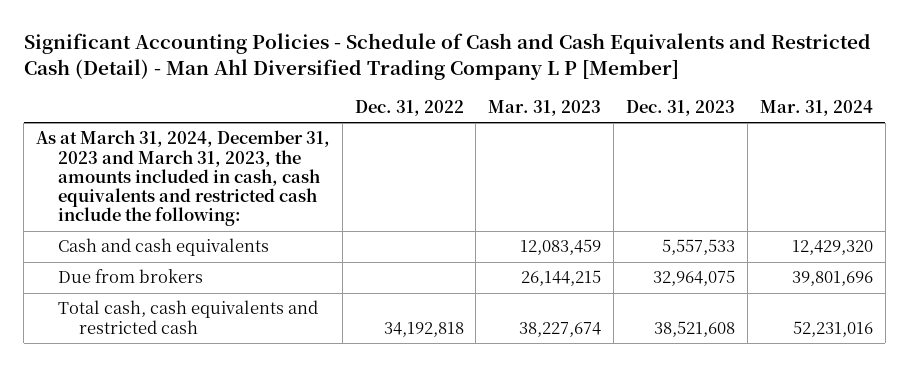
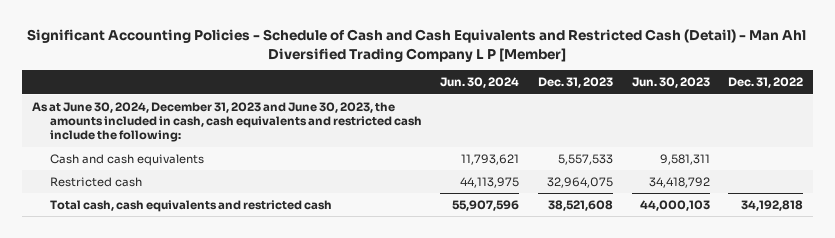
[488,99,602,116] Mar. 31, 2023 -> none
[759,99,873,116] Mar. 31, 2024 -> none
none -> [440,77,520,89] Jun. 30, 2024
none -> [631,77,710,89] Jun. 30, 2023
[35,130,330,227] As at March 31, 2024, December 31, 2023 and March 31, 2023, the amounts included in cash, cash equivalents and restricted cash include the following: -> [31,101,422,143] As at June 30, 2024, December 31, 2023 and June 30, 2023, the amounts included in cash, cash equivalents and restricted cash include the following:
[57,269,203,284] Due from brokers -> [49,176,142,187] Restricted cash

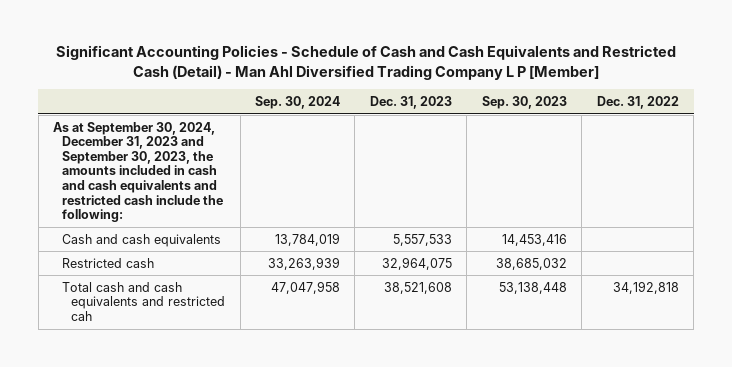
[440,77,520,89] Jun. 30, 2024 -> none
[631,77,710,89] Jun. 30, 2023 -> none
none -> [255,95,341,109] Sep. 30, 2024
none -> [481,95,567,109] Sep. 30, 2023
[31,101,422,143] As at June 30, 2024, December 31, 2023 and June 30, 2023, the amounts included in cash, cash equivalents and restricted cash include the following: -> [52,121,224,223] As at September 30, 2024, December 31, 2023 and September 30, 2023, the amounts included in cash and cash equivalents and restricted cash include the following:
[49,199,332,212] Total cash, cash equivalents and restricted cash -> [62,281,226,321] Total cash and cash equivalents and restricted cah

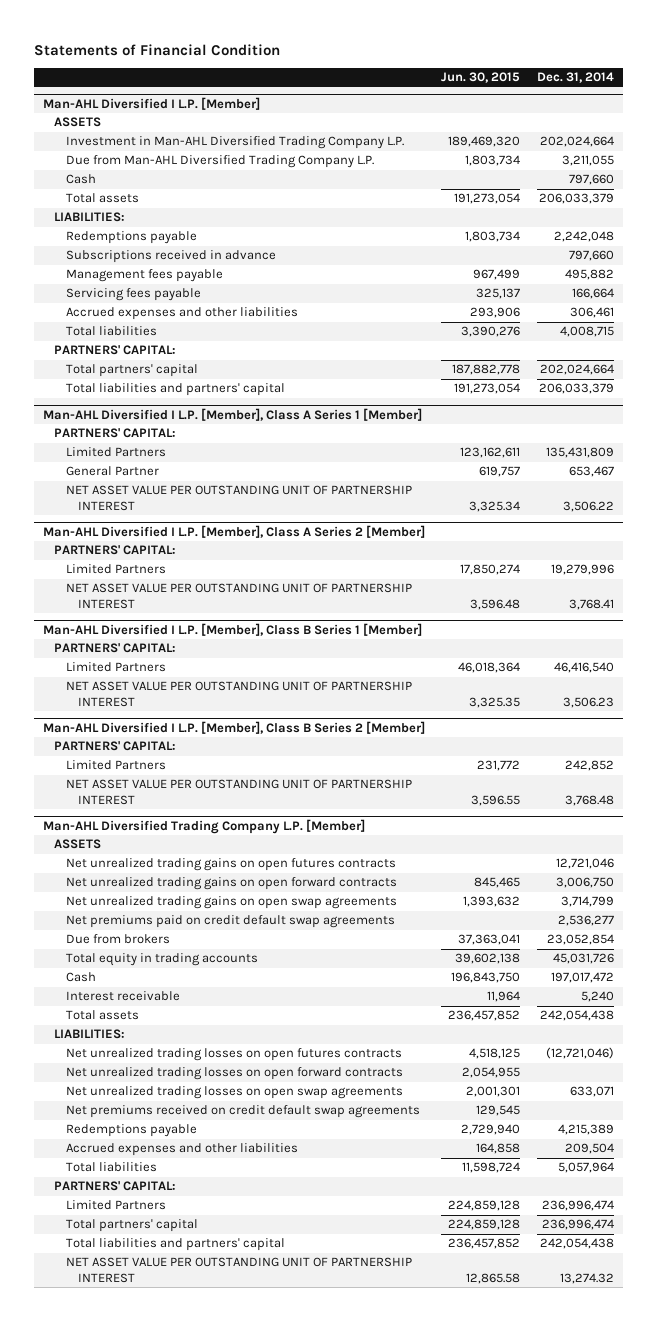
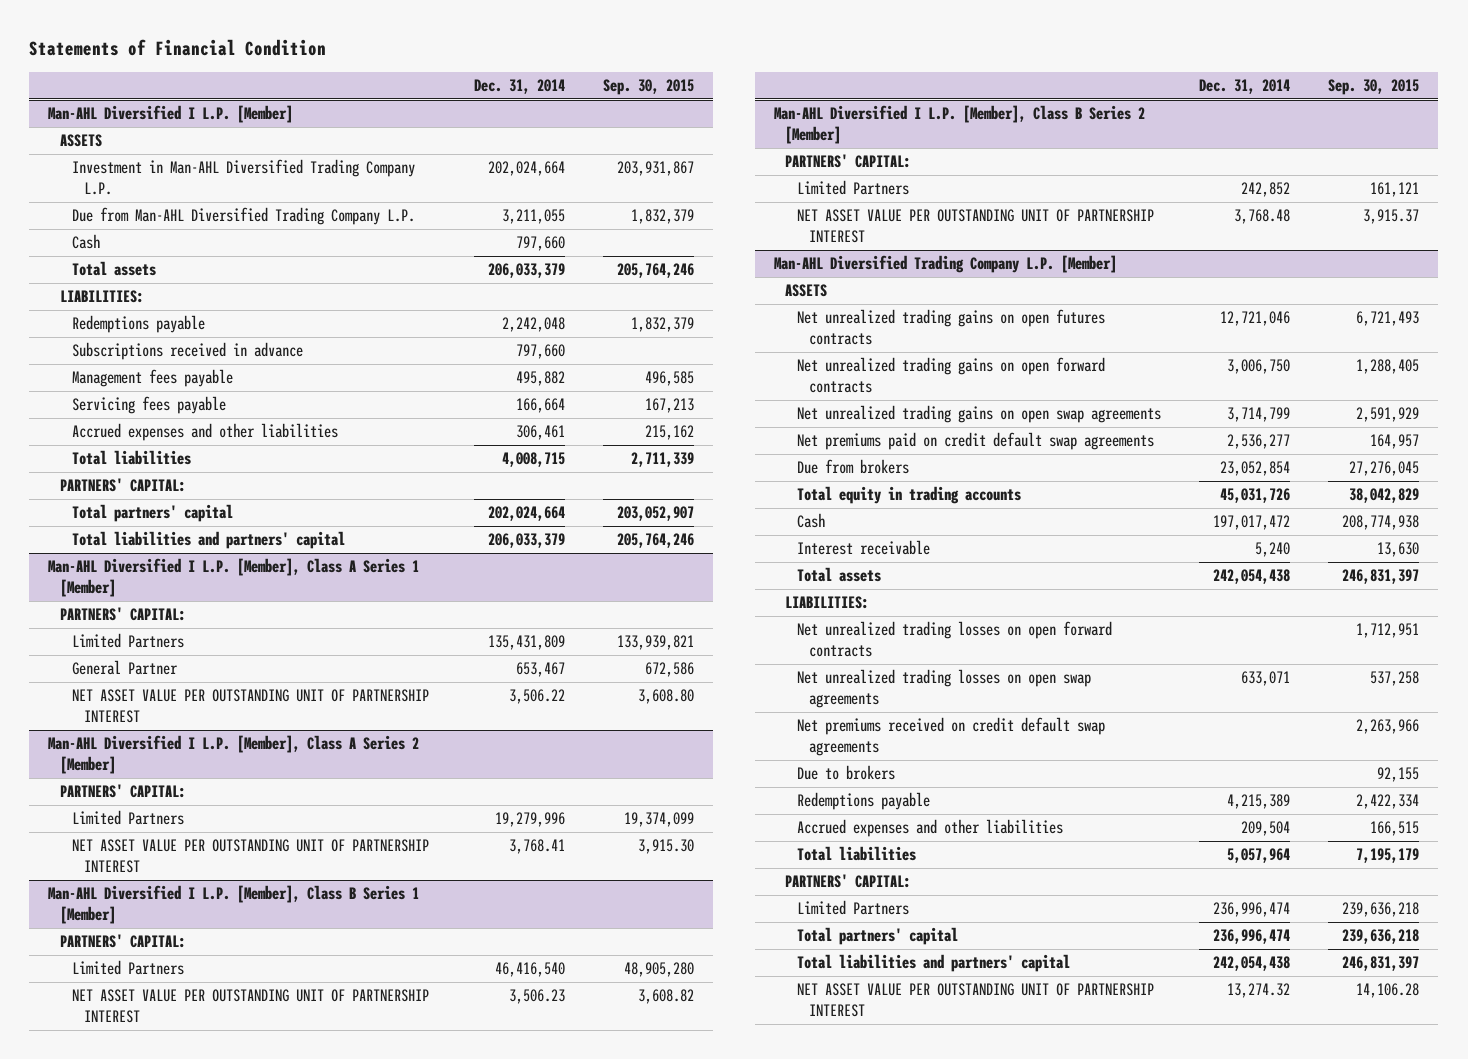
[441,72,521,84] Jun. 30, 2015 -> none
none -> [603,78,695,95] Sep. 30, 2015
[66,1048,403,1062] Net unrealized trading losses on open futures contracts -> none
none -> [797,765,896,781] Due to brokers

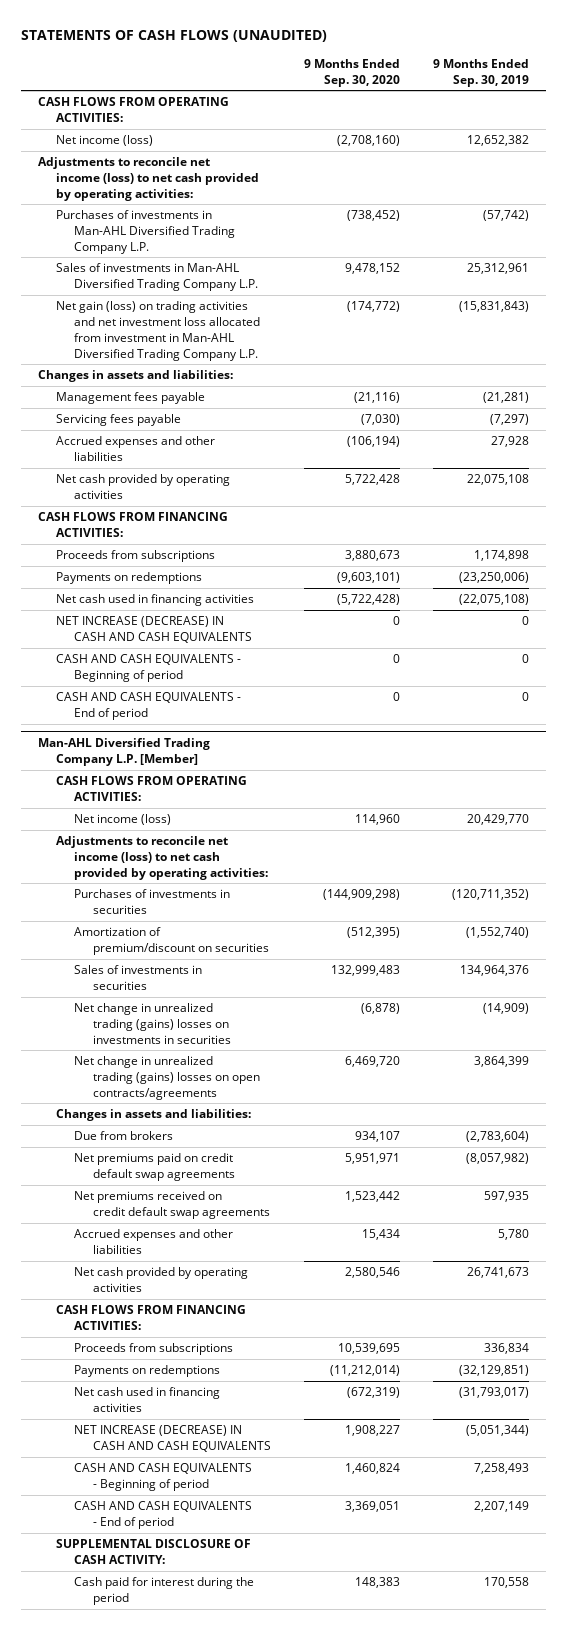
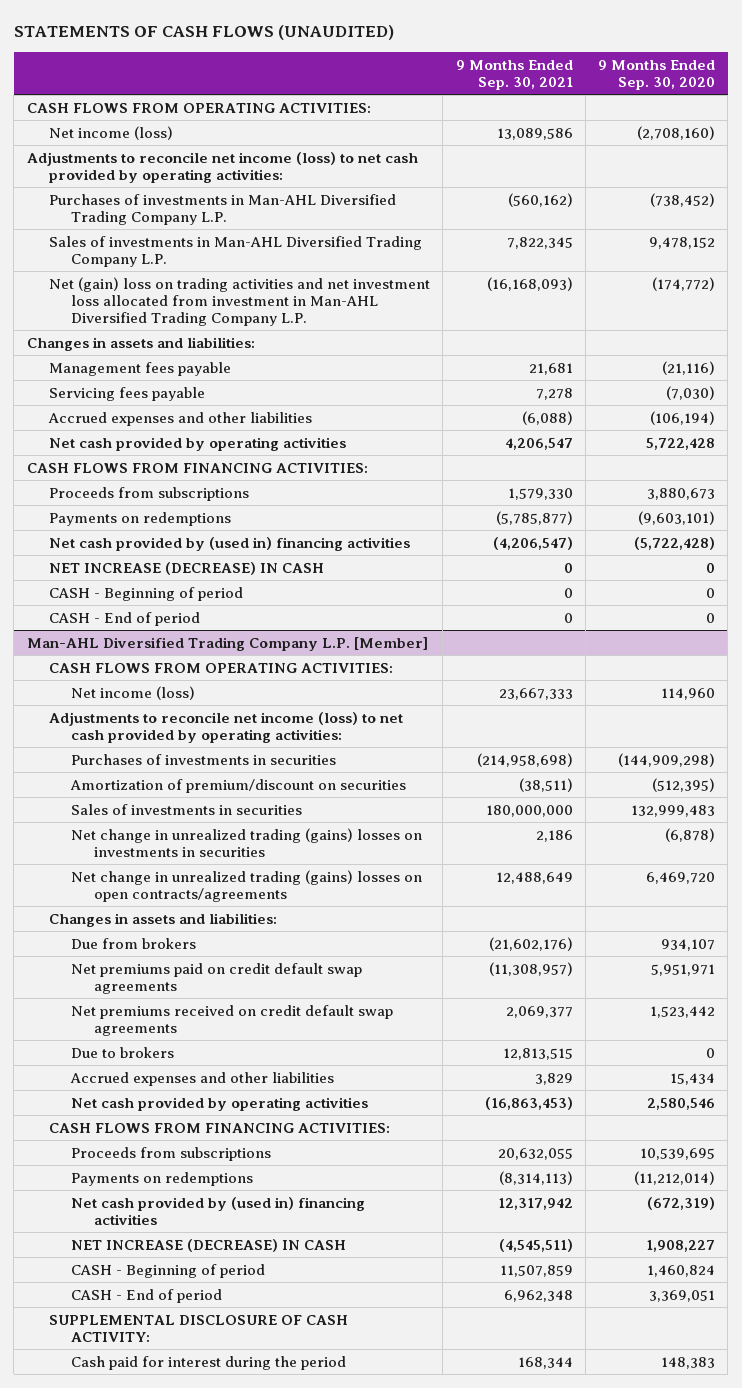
[433,58,530,87] 9 Months Ended Sep. 30, 2019 -> none
none -> [455,59,573,90] 9 Months Ended Sep. 30, 2021
[56,301,261,361] Net gain (loss) on trading activities and net investment loss allocated from investment in Man-AHL Diversified Trading Company L.P. -> [48,276,430,327] Net (gain) loss on trading activities and net investment loss allocated from investment in Man-AHL Diversified Trading Company L.P.
[56,594,255,607] Net cash used in financing activities -> [48,536,410,551] Net cash provided by (used in) financing activities
[56,616,253,644] NET INCREASE (DECREASE) IN CASH AND CASH EQUIVALENTS -> [48,561,324,575] NET INCREASE (DECREASE) IN CASH
[56,654,242,683] CASH AND CASH EQUIVALENTS - Beginning of period -> [48,586,243,601] CASH - Beginning of period
[56,692,242,721] CASH AND CASH EQUIVALENTS - End of period -> [48,611,200,626] CASH - End of period
none -> [71,1046,175,1058] Due to brokers
[74,1387,221,1413] Net cash used in financing activities -> [71,1196,366,1225] Net cash provided by (used in) financing activities
[74,1425,271,1453] NET INCREASE (DECREASE) IN CASH AND CASH EQUIVALENTS -> [71,1238,347,1252] NET INCREASE (DECREASE) IN CASH
[74,1463,253,1492] CASH AND CASH EQUIVALENTS - Beginning of period -> [71,1263,266,1278] CASH - Beginning of period
[74,1501,253,1530] CASH AND CASH EQUIVALENTS - End of period -> [71,1288,223,1303] CASH - End of period

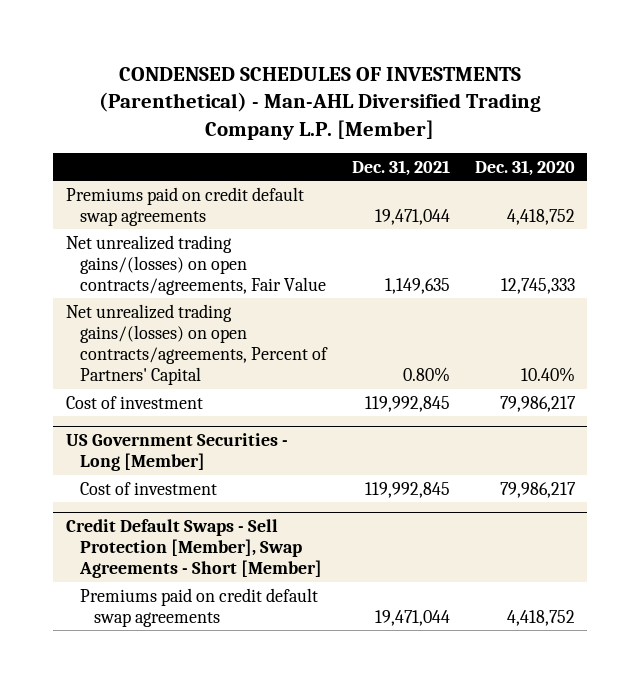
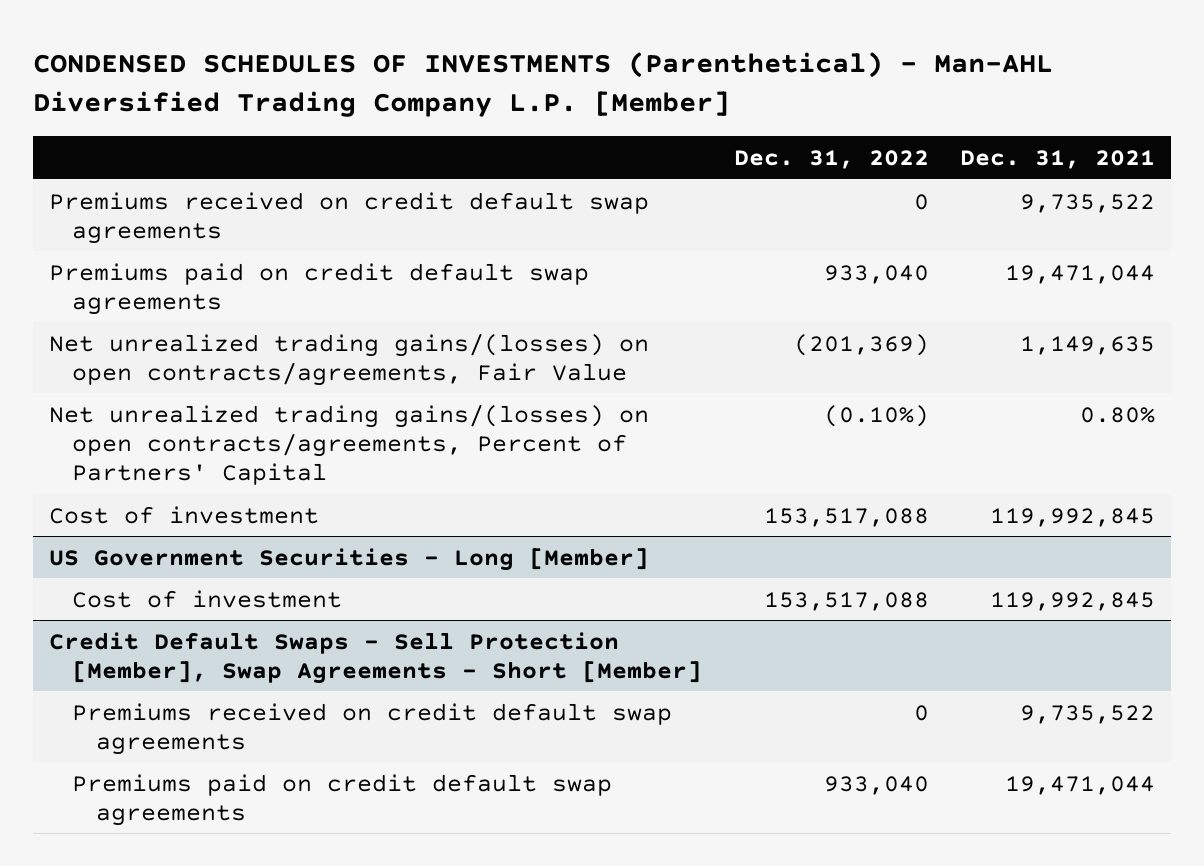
[474,159,575,176] Dec. 31, 2020 -> none
none -> [733,149,929,169] Dec. 31, 2022
none -> [48,191,649,244] Premiums received on credit default swap agreements
none -> [72,702,673,755] Premiums received on credit default swap agreements

